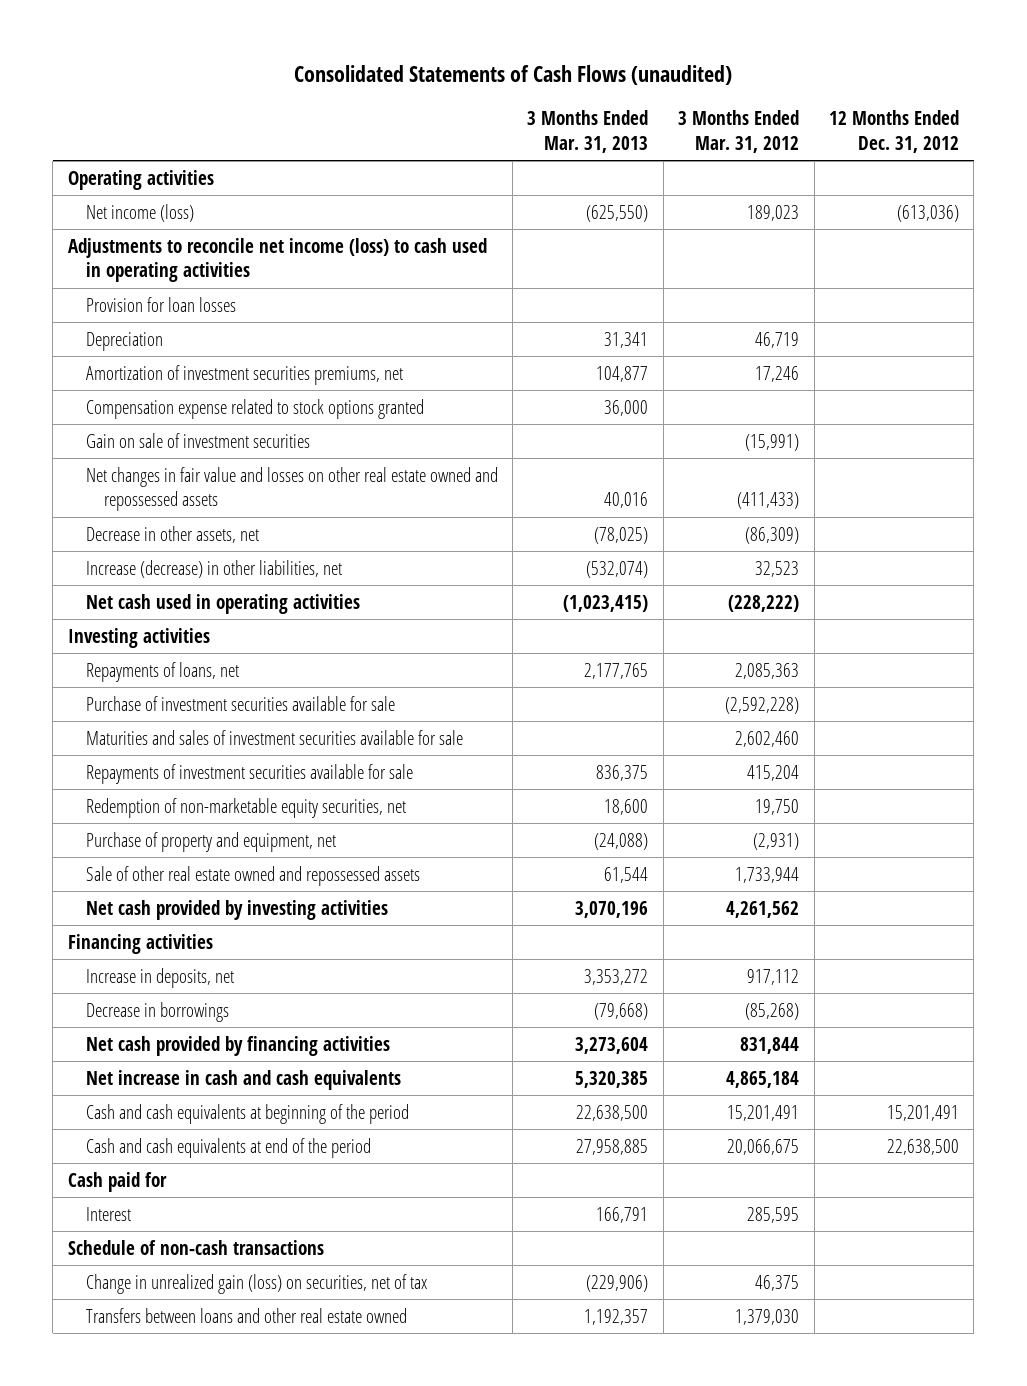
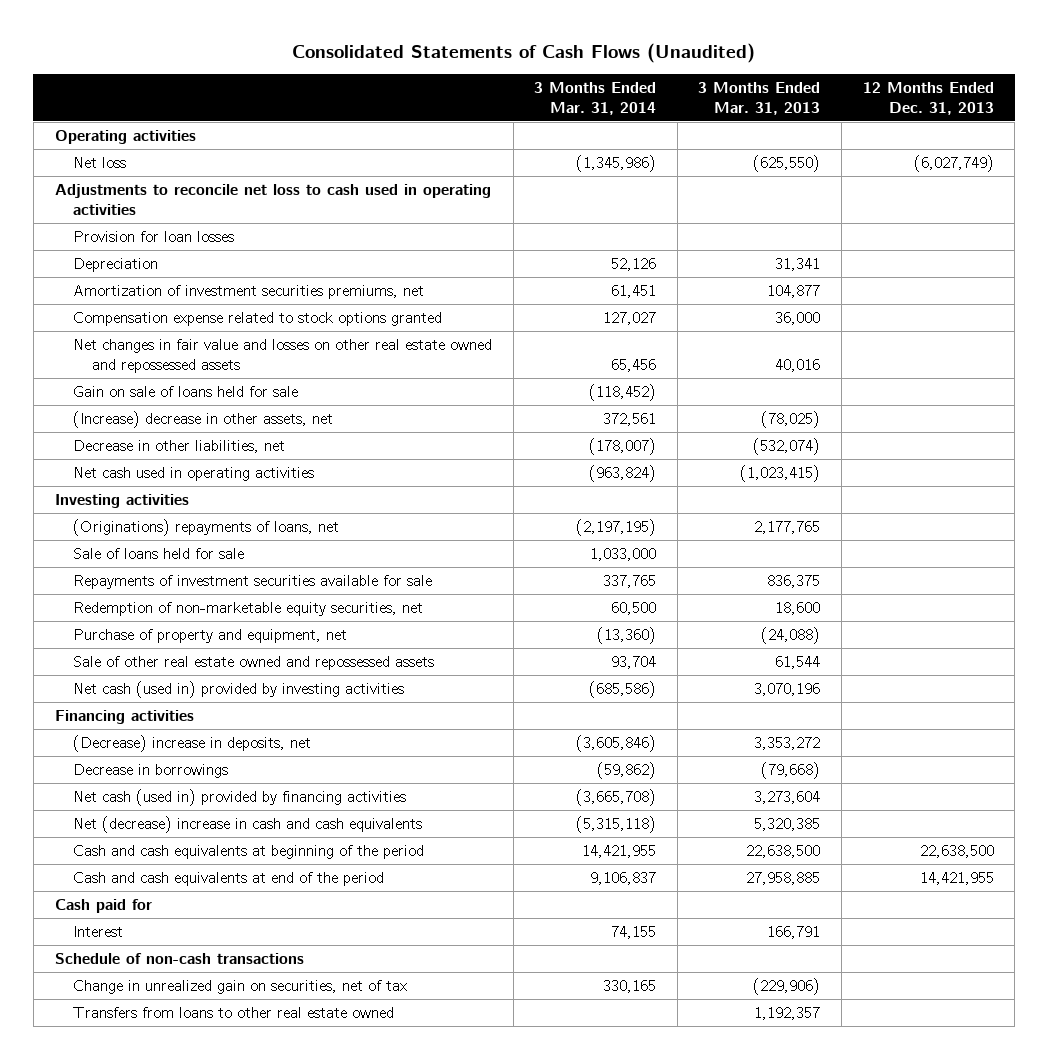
[294,65,733,86] Consolidated Statements of Cash Flows (unaudited) -> [292,43,756,64] Consolidated Statements of Cash Flows (Unaudited)
[678,110,800,153] 3 Months Ended Mar. 31, 2012 -> none
[828,110,959,153] 12 Months Ended Dec. 31, 2012 -> none
none -> [534,82,657,115] 3 Months Ended Mar. 31, 2014
none -> [862,82,994,115] 12 Months Ended Dec. 31, 2013
[85,203,194,222] Net income (loss) -> [73,157,127,169] Net loss
[67,237,487,283] Adjustments to reconcile net income (loss) to cash used in operating activities -> [54,184,491,215] Adjustments to reconcile net loss to cash used in operating activities
[85,432,310,448] Gain on sale of investment securities -> none
none -> [73,386,299,398] Gain on sale of loans held for sale
[85,525,259,543] Decrease in other assets, net -> [73,411,334,429] (Increase) decrease in other assets, net
[85,559,342,578] Increase (decrease) in other liabilities, net -> [73,440,286,454] Decrease in other liabilities, net
[85,695,395,711] Purchase of investment securities available for sale -> none
[85,729,463,745] Maturities and sales of investment securities available for sale -> none
[85,661,239,682] Repayments of loans, net -> [73,519,340,537] (Originations) repayments of loans, net
none -> [73,548,245,560] Sale of loans held for sale
[85,899,388,920] Net cash provided by investing activities -> [73,681,405,699] Net cash (used in) provided by investing activities
[85,967,234,988] Increase in deposits, net -> [73,735,312,753] (Decrease) increase in deposits, net
[85,1035,390,1056] Net cash provided by financing activities -> [73,789,407,807] Net cash (used in) provided by financing activities
[85,1069,401,1090] Net increase in cash and cash equivalents -> [73,816,423,834] Net (decrease) increase in cash and cash equivalents
[85,1273,427,1294] Change in unrealized gain (loss) on securities, net of tax -> [73,980,408,995] Change in unrealized gain on securities, net of tax
[85,1307,407,1323] Transfers between loans and other real estate owned -> [73,1007,395,1019] Transfers from loans to other real estate owned

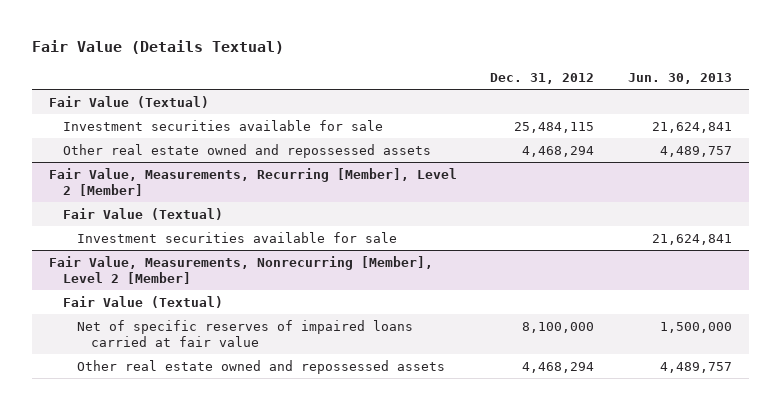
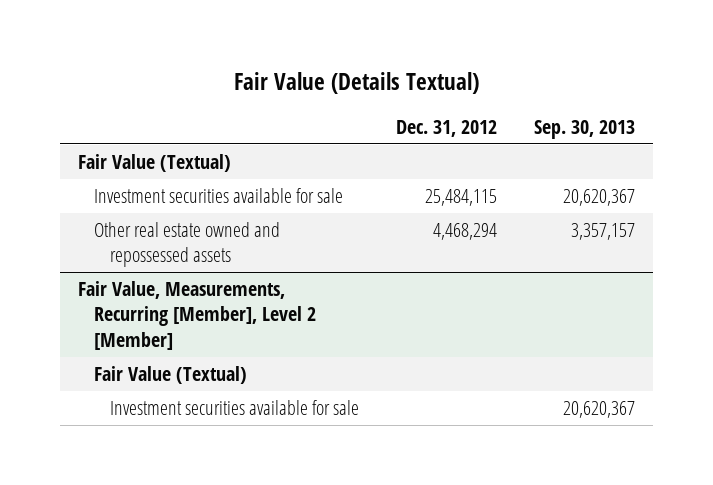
[627,72,732,84] Jun. 30, 2013 -> none
none -> [533,119,635,139] Sep. 30, 2013
[48,255,433,284] Fair Value, Measurements, Nonrecurring [Member], Level 2 [Member] -> none
[62,295,223,308] Fair Value (Textual) -> none
[77,319,414,347] Net of specific reserves of impaired loans carried at fair value -> none
[77,359,446,374] Other real estate owned and repossessed assets -> none

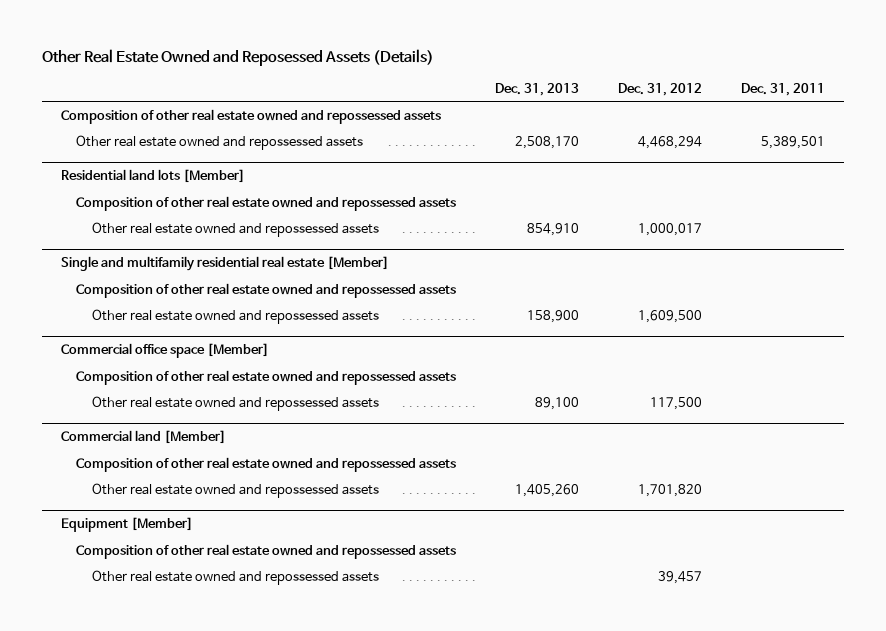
[234,72,480,95] Fair Value (Details Textual) -> [41,49,434,67] Other Real Estate Owned and Reposessed Assets (Details)
[533,119,635,139] Sep. 30, 2013 -> none
none -> [495,83,580,97] Dec. 31, 2013
none -> [740,83,825,97] Dec. 31, 2011
[78,154,232,173] Fair Value (Textual) -> none
[93,188,343,204] Investment securities available for sale -> none
none -> [61,108,442,124] Composition of other real estate owned and repossessed assets
[78,281,316,350] Fair Value, Measurements, Recurring [Member], Level 2 [Member] -> none
[93,366,247,385] Fair Value (Textual) -> none
[109,400,359,416] Investment securities available for sale -> none
none -> [61,169,246,184] Residential land lots [Member]
none -> [76,195,457,211] Composition of other real estate owned and repossessed assets
none -> [91,221,379,237] Other real estate owned and repossessed assets
none -> [61,256,390,272] Single and multifamily residential real estate [Member]
none -> [76,282,457,298] Composition of other real estate owned and repossessed assets
none -> [91,308,379,324] Other real estate owned and repossessed assets
none -> [61,343,270,359] Commercial office space [Member]
none -> [76,369,457,385] Composition of other real estate owned and repossessed assets
none -> [91,395,379,411] Other real estate owned and repossessed assets
none -> [61,430,227,445] Commercial land [Member]
none -> [76,456,457,472] Composition of other real estate owned and repossessed assets
none -> [91,482,379,498] Other real estate owned and repossessed assets
none -> [61,517,194,533] Equipment [Member]
none -> [76,543,457,559] Composition of other real estate owned and repossessed assets
none -> [91,569,379,585] Other real estate owned and repossessed assets

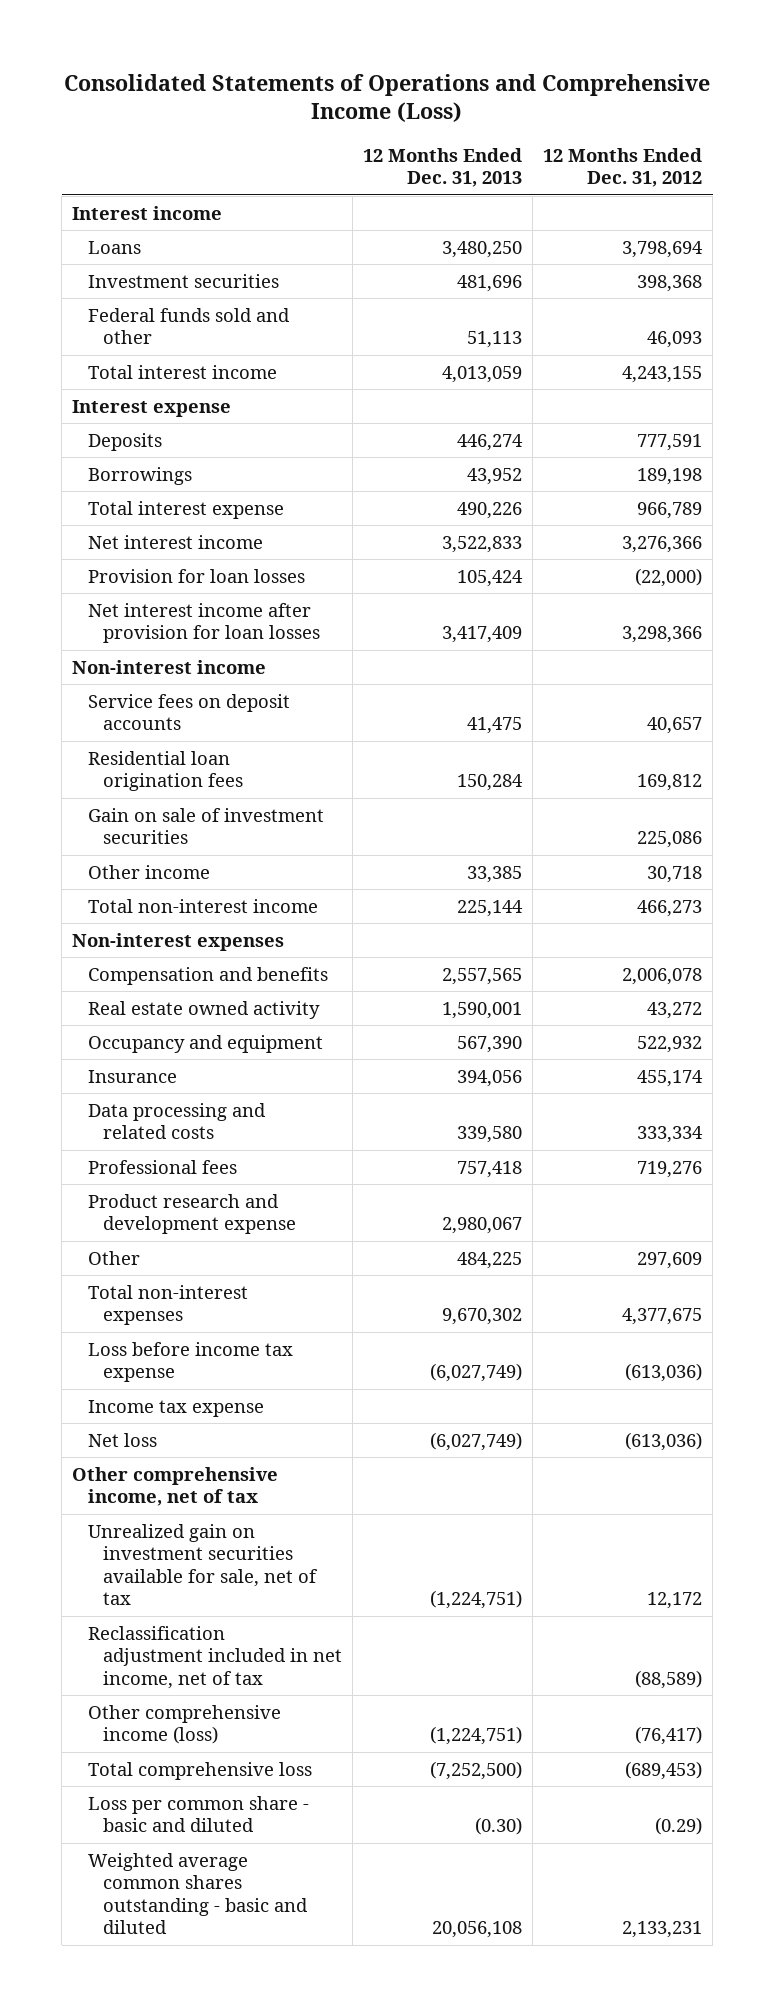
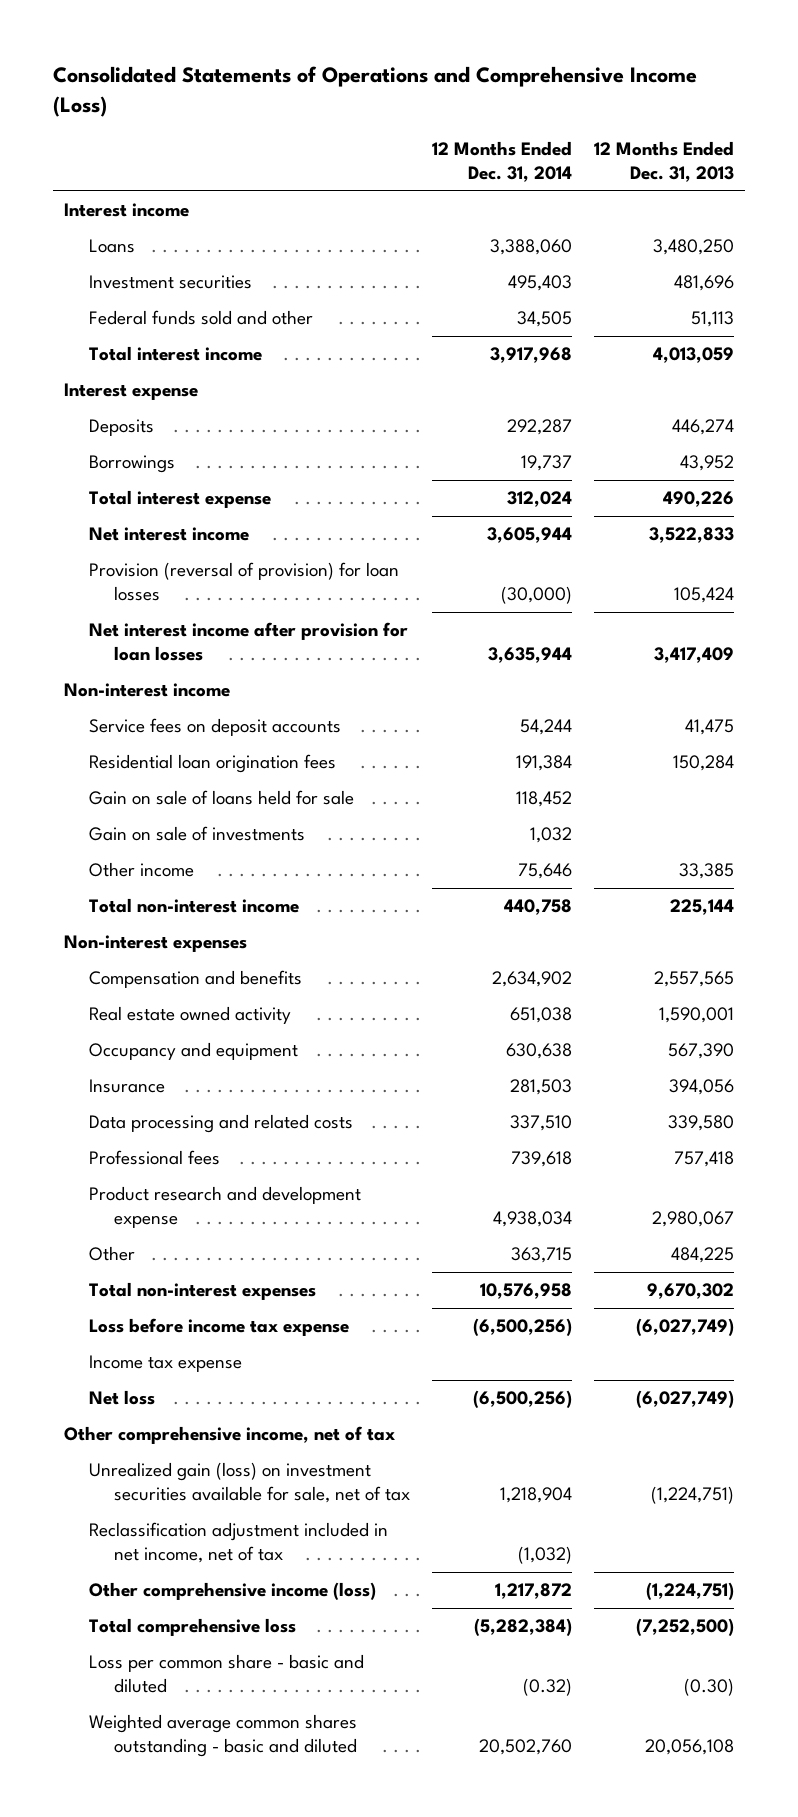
[543,147,703,188] 12 Months Ended Dec. 31, 2012 -> none
none -> [432,140,573,182] 12 Months Ended Dec. 31, 2014
[87,568,305,583] Provision for loan losses -> [89,562,400,602] Provision (reversal of provision) for loan losses
none -> [89,790,355,806] Gain on sale of loans held for sale
[87,807,324,845] Gain on sale of investment securities -> [89,826,306,842] Gain on sale of investments
[87,1523,318,1606] Unrealized gain on investment securities available for sale, net of tax -> [89,1462,411,1504] Unrealized gain (loss) on investment securities available for sale, net of tax

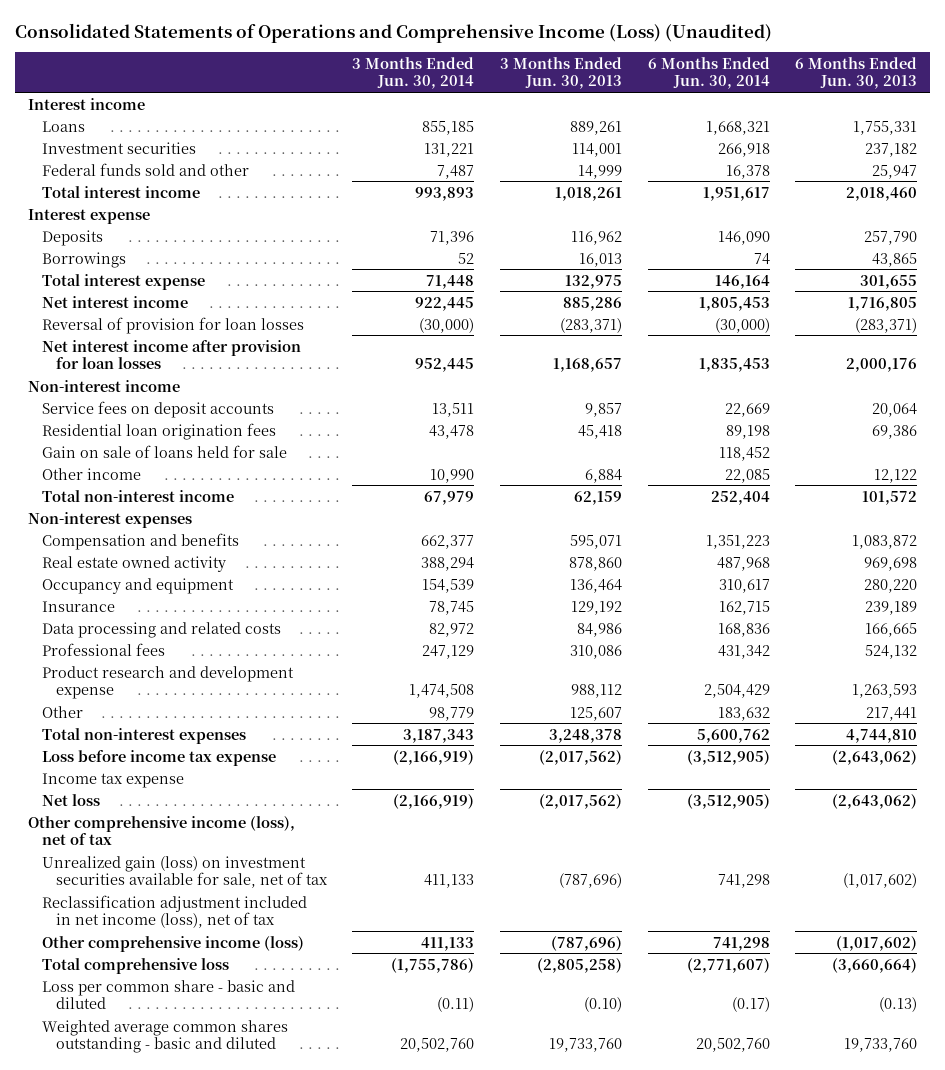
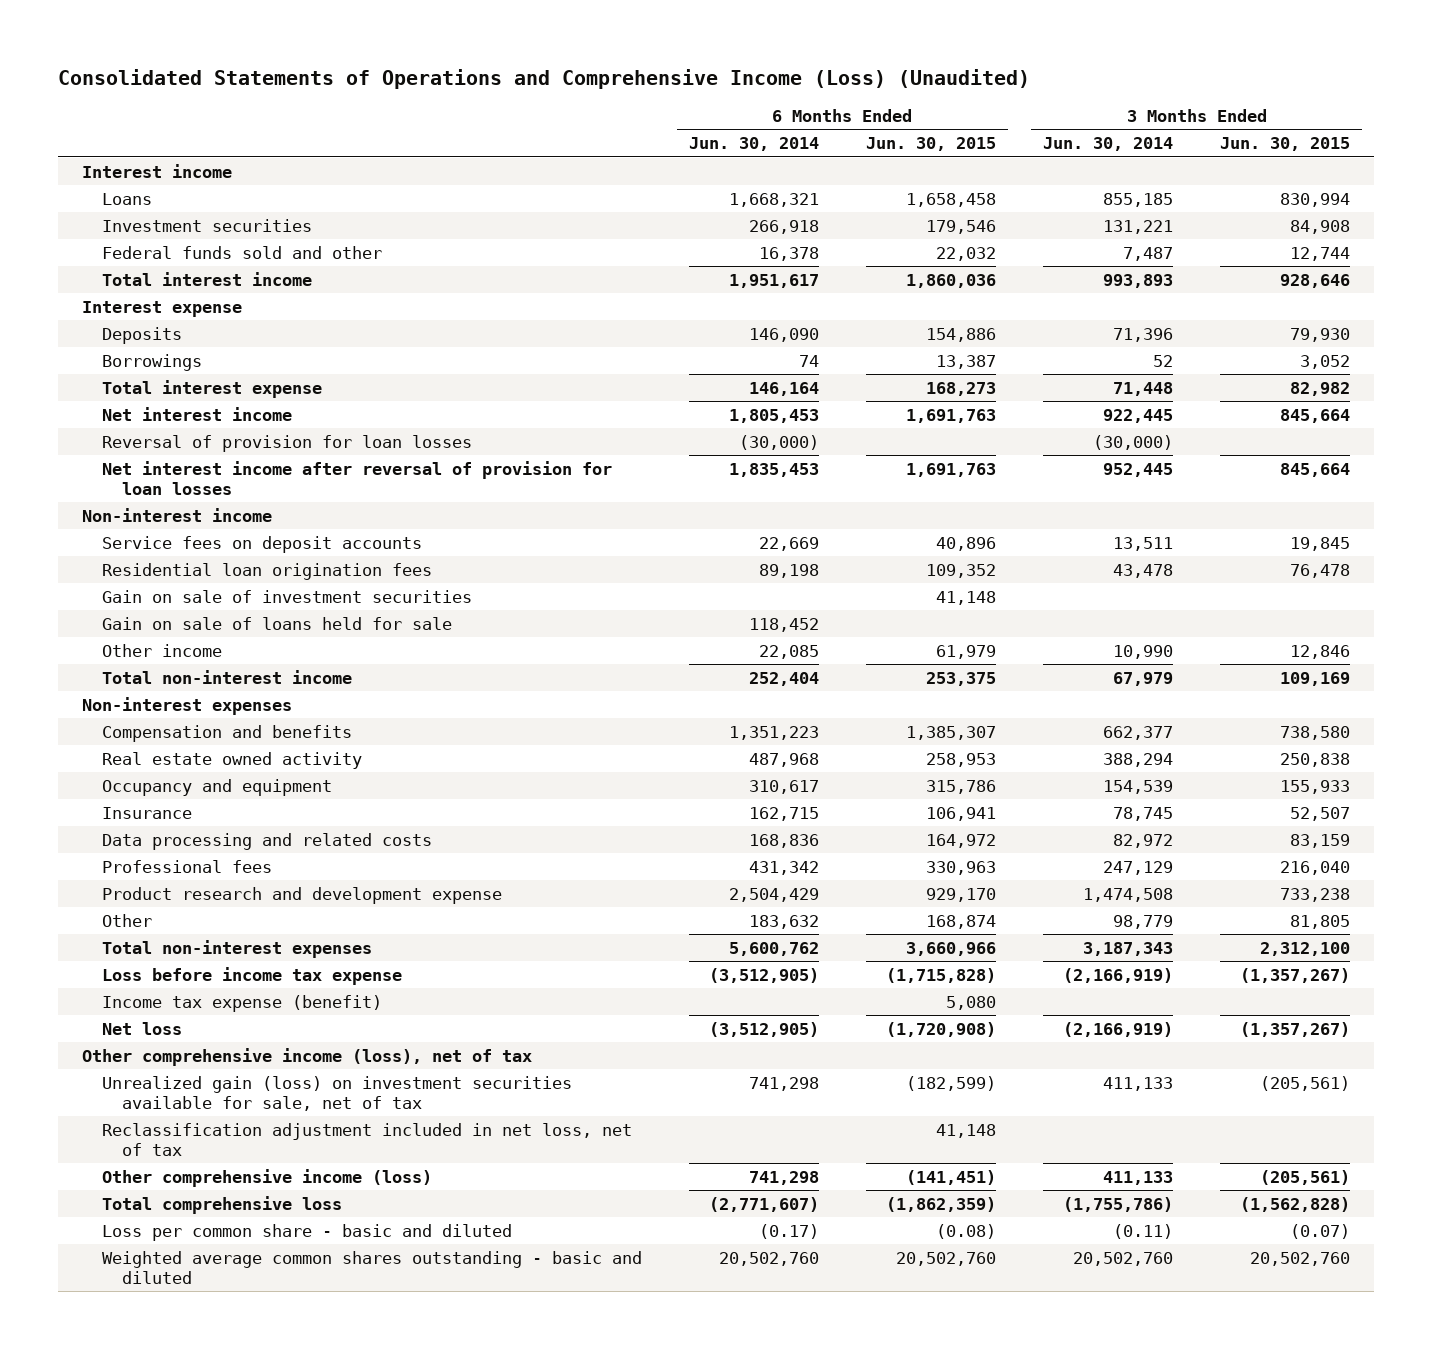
[500,56,623,90] 3 Months Ended Jun. 30, 2013 -> none
[795,56,918,90] 6 Months Ended Jun. 30, 2013 -> none
none -> [866,137,997,152] Jun. 30, 2015
none -> [1220,137,1351,152] Jun. 30, 2015
[41,339,301,370] Net interest income after provision for loan losses -> [101,460,612,495] Net interest income after reversal of provision for loan losses
none -> [101,589,472,603] Gain on sale of investment securities
[41,772,184,788] Income tax expense -> [101,994,382,1012] Income tax expense (benefit)
[41,894,307,929] Reclassification adjustment included in net income (loss), net of tax -> [101,1122,632,1156] Reclassification adjustment included in net loss, net of tax

